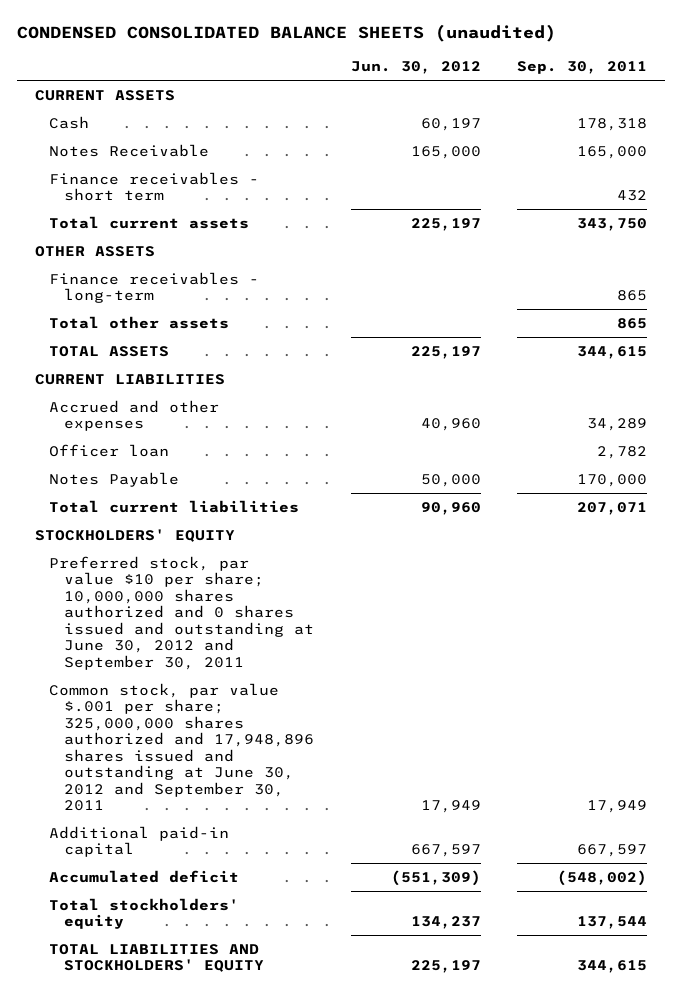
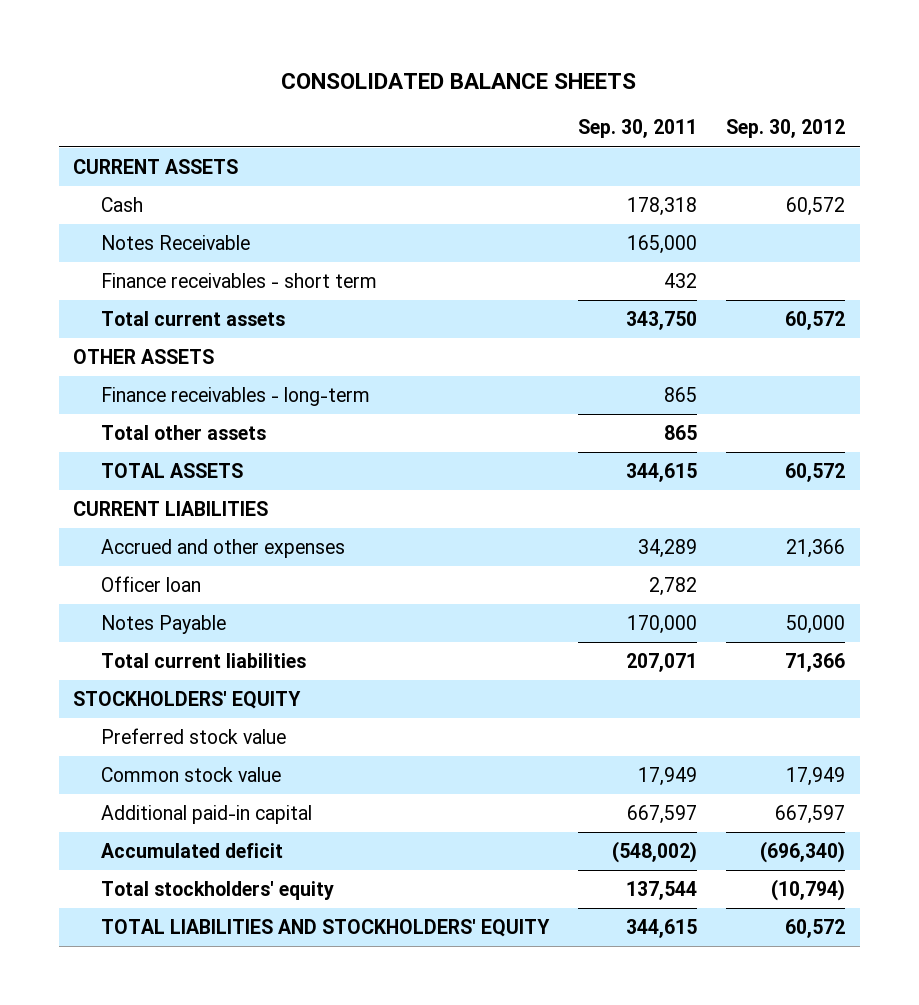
[16,24,556,43] CONDENSED CONSOLIDATED BALANCE SHEETS (unaudited) -> [281,72,637,89] CONSOLIDATED BALANCE SHEETS
[350,61,481,75] Jun. 30, 2012 -> none
none -> [726,119,846,139] Sep. 30, 2012
[49,555,315,670] Preferred stock, par value $10 per share; 10,000,000 shares authorized and 0 shares issued and outstanding at June 30, 2012 and September 30, 2011 -> [100,728,286,745] Preferred stock value
[49,682,315,812] Common stock, par value $.001 per share; 325,000,000 shares authorized and 17,948,896 shares issued and outstanding at June 30, 2012 and September 30, 2011 -> [100,767,281,783] Common stock value

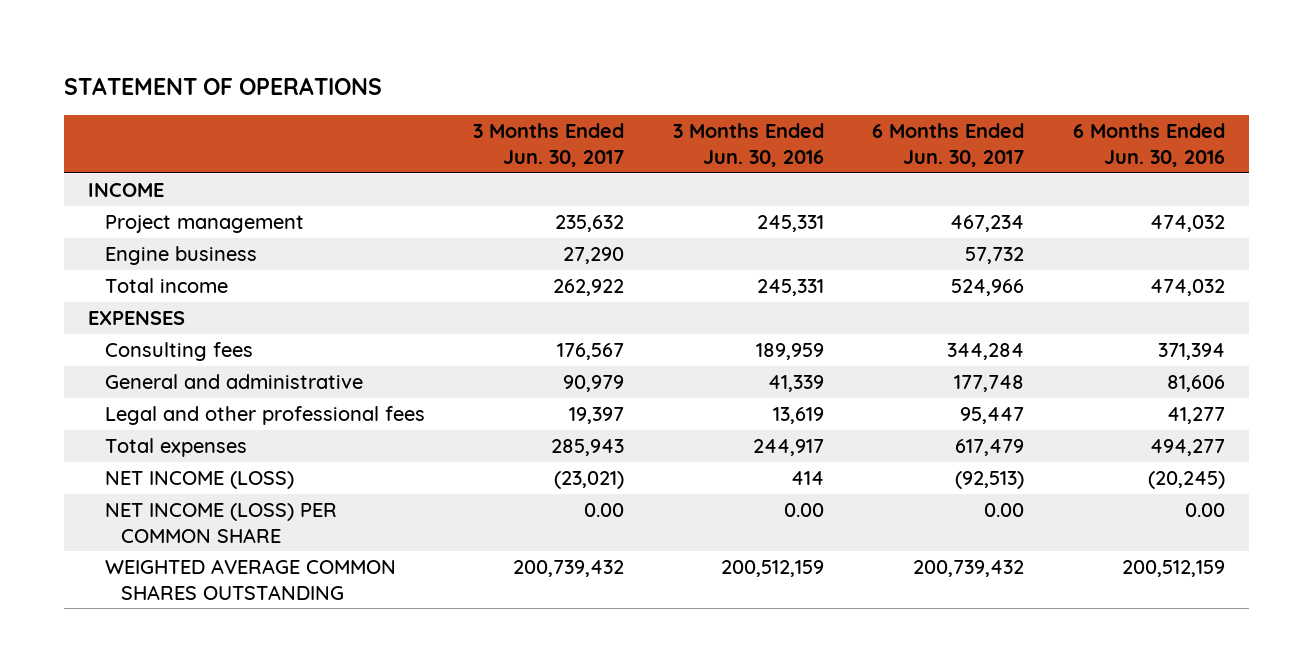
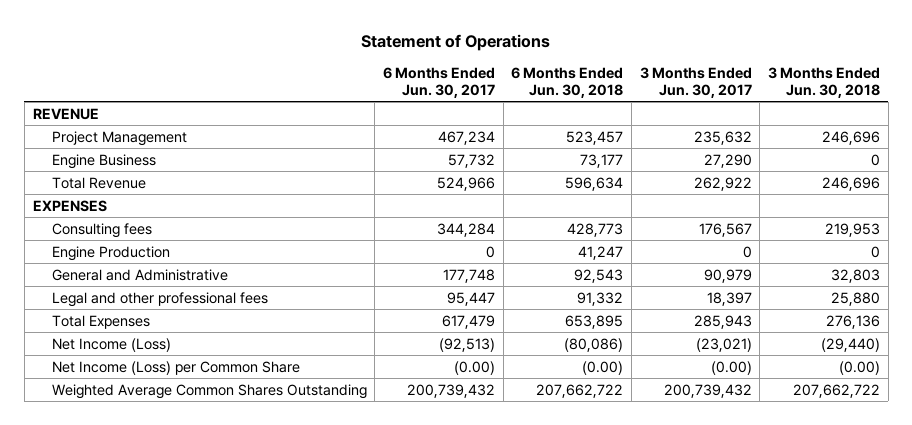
[64,77,383,96] STATEMENT OF OPERATIONS -> [361,33,551,51] Statement of Operations
[672,123,824,167] 3 Months Ended Jun. 30, 2016 -> none
[1072,123,1225,167] 6 Months Ended Jun. 30, 2016 -> none
none -> [511,66,624,99] 6 Months Ended Jun. 30, 2018
none -> [767,66,880,99] 3 Months Ended Jun. 30, 2018
[88,182,165,197] INCOME -> [32,107,99,120] REVENUE
[104,214,304,233] Project management -> [51,130,187,146] Project Management
[104,245,257,265] Engine business -> [51,153,156,169] Engine Business
[104,277,228,293] Total income -> [51,176,146,189] Total Revenue
none -> [51,245,170,261] Engine Production
[104,373,363,389] General and administrative -> [51,268,228,281] General and Administrative
[569,406,625,424] 19,397 -> [706,291,752,306] 18,397
[104,437,247,457] Total expenses -> [51,314,150,329] Total Expenses
[104,470,294,489] NET INCOME (LOSS) -> [51,337,171,352] Net Income (Loss)
[104,502,337,543] NET INCOME (LOSS) PER COMMON SHARE -> [51,360,300,375] Net Income (Loss) per Common Share
[584,502,625,517] 0.00 -> [710,360,752,375] (0.00)
[984,502,1025,517] 0.00 -> [453,360,495,375] (0.00)
[104,558,396,600] WEIGHTED AVERAGE COMMON SHARES OUTSTANDING -> [51,383,367,399] Weighted Average Common Shares Outstanding

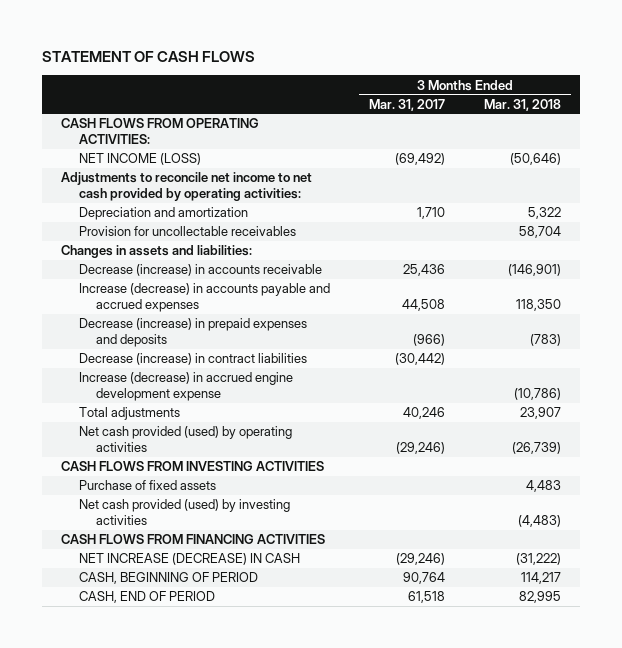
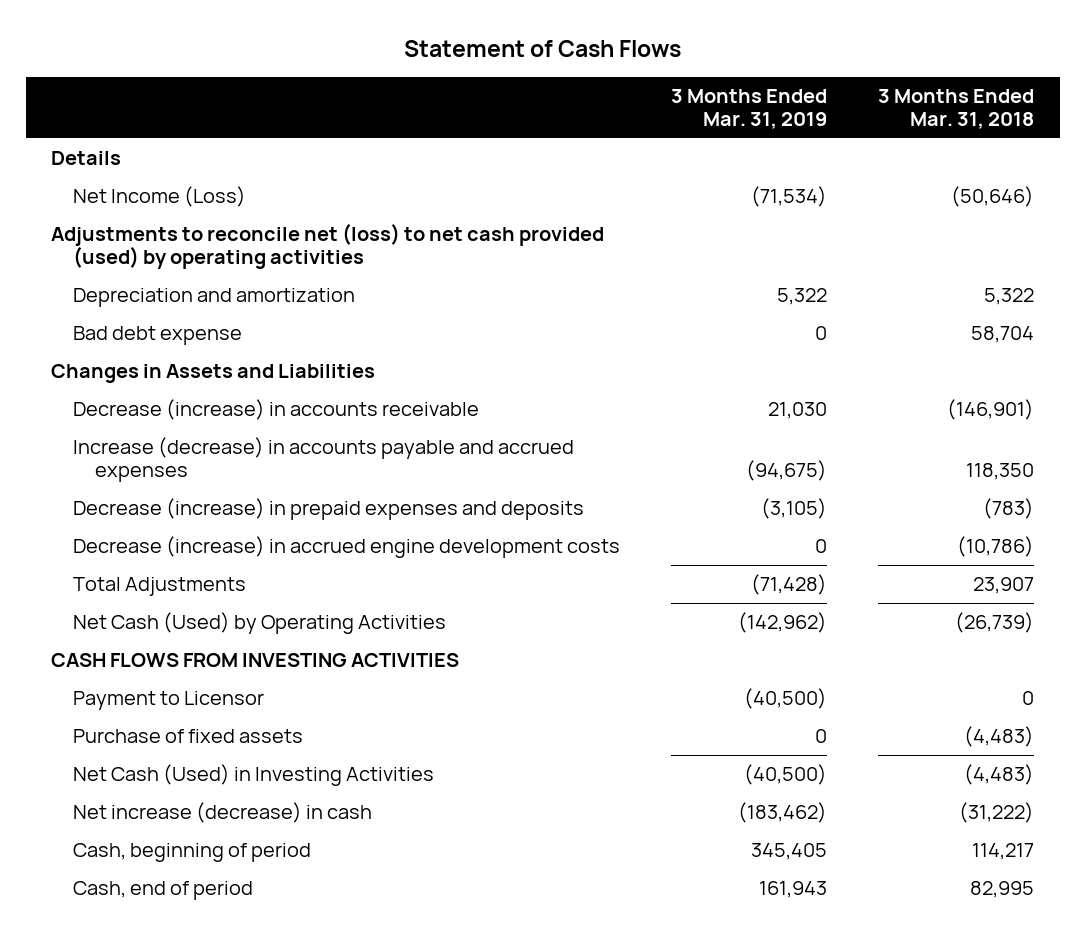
[41,51,255,63] STATEMENT OF CASH FLOWS -> [403,39,681,57] Statement of Cash Flows
[368,98,445,111] Mar. 31, 2017 -> none
none -> [671,88,828,129] 3 Months Ended Mar. 31, 2019
[61,118,260,145] CASH FLOWS FROM OPERATING ACTIVITIES: -> none
none -> [51,151,122,166] Details
[78,153,201,166] NET INCOME (LOSS) -> [72,186,246,208] Net Income (Loss)
[61,172,313,202] Adjustments to reconcile net income to net cash provided by operating activities: -> [51,223,605,270] Adjustments to reconcile net (loss) to net cash provided (used) by operating activities
[78,226,296,237] Provision for uncollectable receivables -> [72,326,242,346] Bad debt expense
[61,245,253,259] Changes in assets and liabilities: -> [51,364,376,384] Changes in Assets and Liabilities
[78,353,307,366] Decrease (increase) in contract liabilities -> none
[78,372,293,402] Increase (decrease) in accrued engine development expense -> [72,536,620,559] Decrease (increase) in accrued engine development costs
[78,407,180,421] Total adjustments -> [72,577,246,597] Total Adjustments
[78,426,292,453] Net cash provided (used) by operating activities -> [72,612,446,635] Net Cash (Used) by Operating Activities
[61,534,326,545] CASH FLOWS FROM FINANCING ACTIVITIES -> none
none -> [72,691,264,711] Payment to Licensor
[525,480,561,493] 4,483 -> [964,726,1035,748] (4,483)
[78,499,290,526] Net cash provided (used) by investing activities -> [72,764,434,787] Net Cash (Used) in Investing Activities
[78,553,300,566] NET INCREASE (DECREASE) IN CASH -> [72,802,372,824] Net increase (decrease) in cash
[78,572,258,585] CASH, BEGINNING OF PERIOD -> [72,843,311,863] Cash, beginning of period
[78,591,215,604] CASH, END OF PERIOD -> [72,881,253,901] Cash, end of period

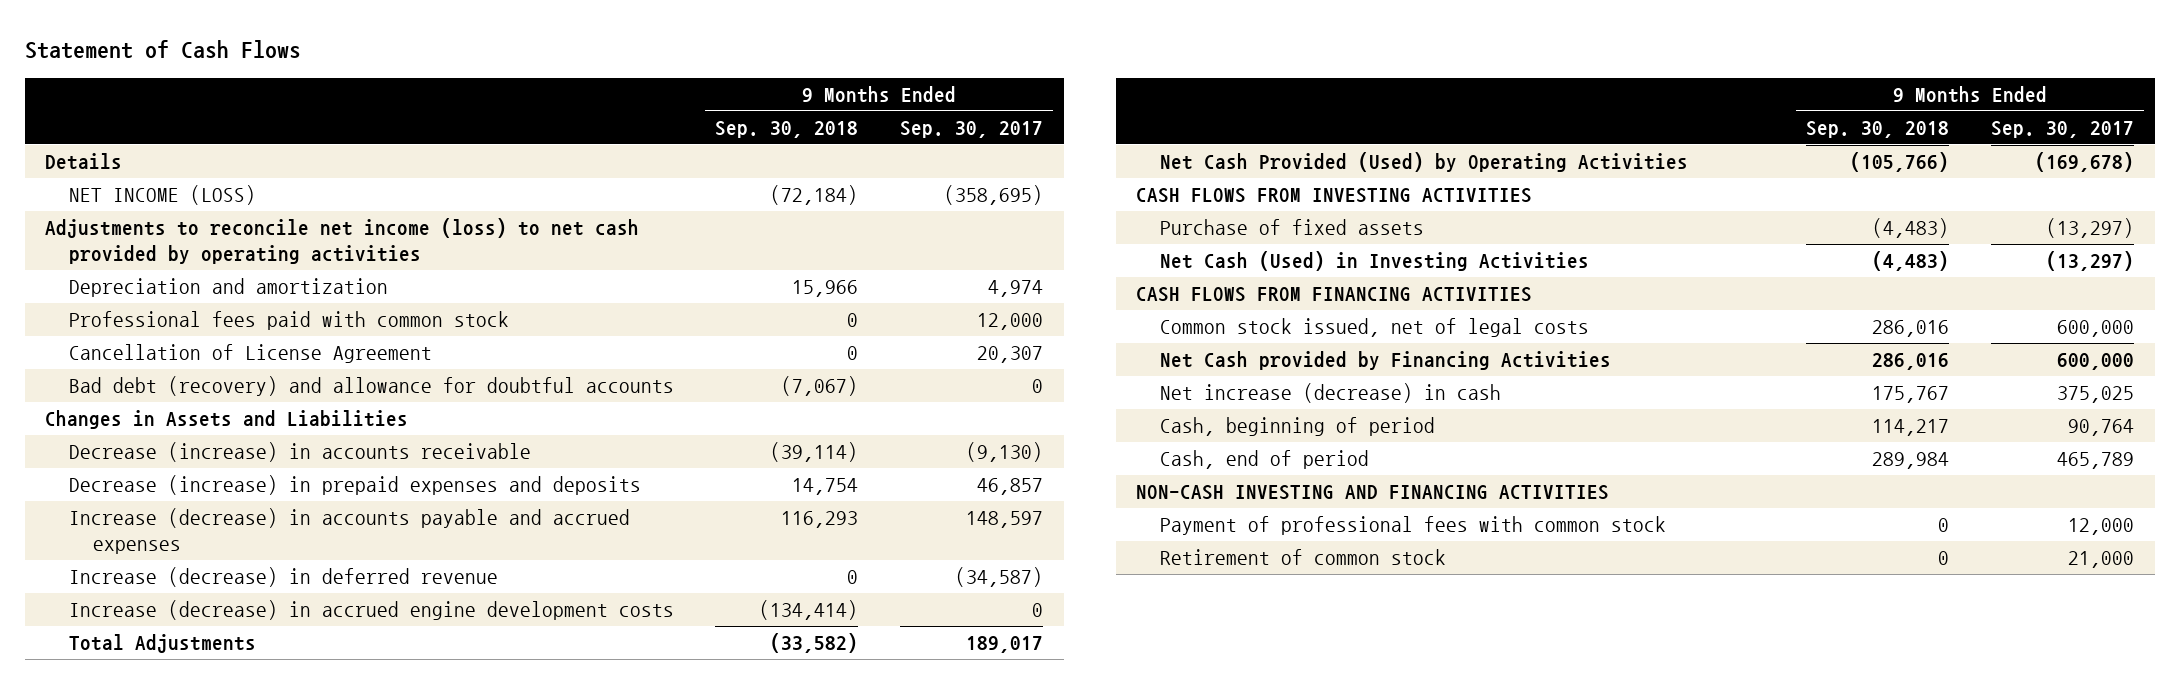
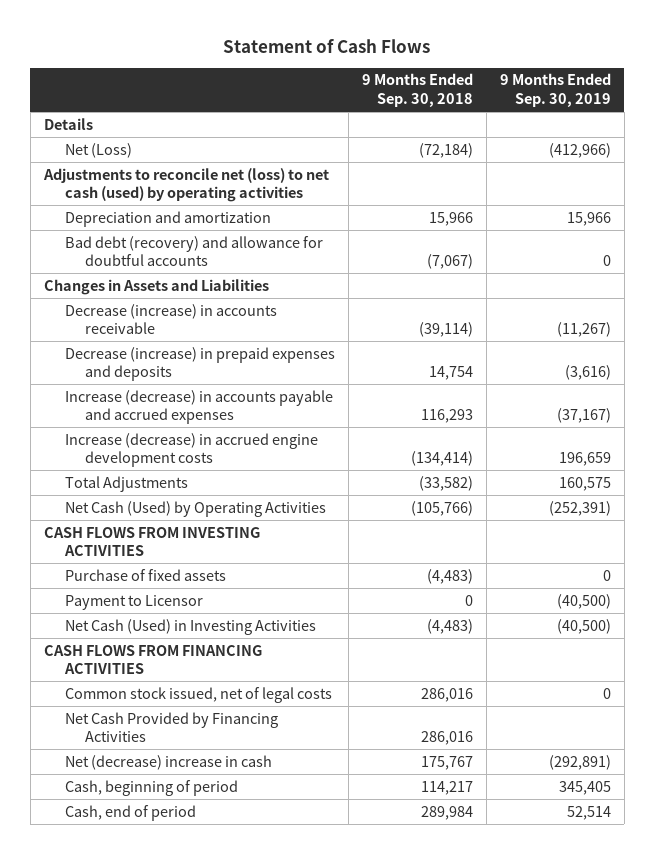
[899,120,1043,138] Sep. 30, 2017 -> none
none -> [499,73,611,107] 9 Months Ended Sep. 30, 2019
[69,185,257,206] NET INCOME (LOSS) -> [64,142,132,158] Net (Loss)
[45,218,640,264] Adjustments to reconcile net income (loss) to net cash provided by operating activities -> [42,167,329,203] Adjustments to reconcile net (loss) to net cash (used) by operating activities
[69,311,510,331] Professional fees paid with common stock -> none
[69,344,433,364] Cancellation of License Agreement -> none
[69,567,499,588] Increase (decrease) in deferred revenue -> none
[1160,152,1689,173] Net Cash Provided (Used) by Operating Activities -> [64,500,326,517] Net Cash (Used) by Operating Activities
none -> [64,594,203,610] Payment to Licensor
[1160,351,1612,371] Net Cash provided by Financing Activities -> [64,711,278,743] Net Cash Provided by Financing Activities
[1160,383,1502,404] Net increase (decrease) in cash -> [64,754,272,770] Net (decrease) increase in cash
[1136,485,1610,501] NON-CASH INVESTING AND FINANCING ACTIVITIES -> none
[1160,516,1667,536] Payment of professional fees with common stock -> none
[1160,549,1447,566] Retirement of common stock -> none

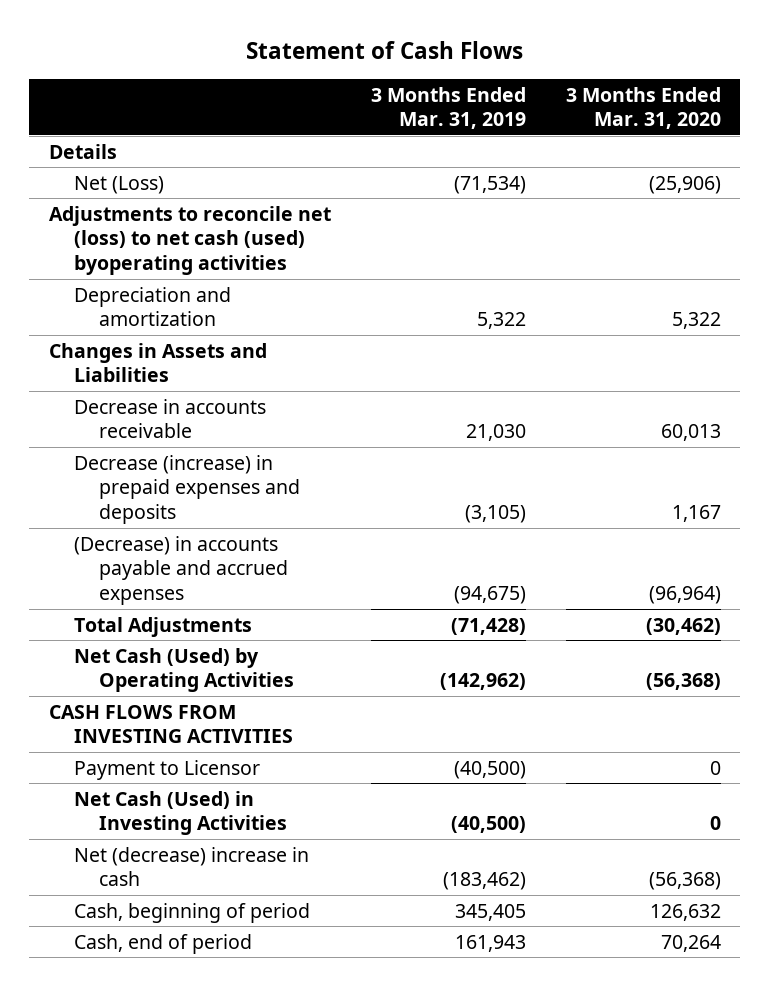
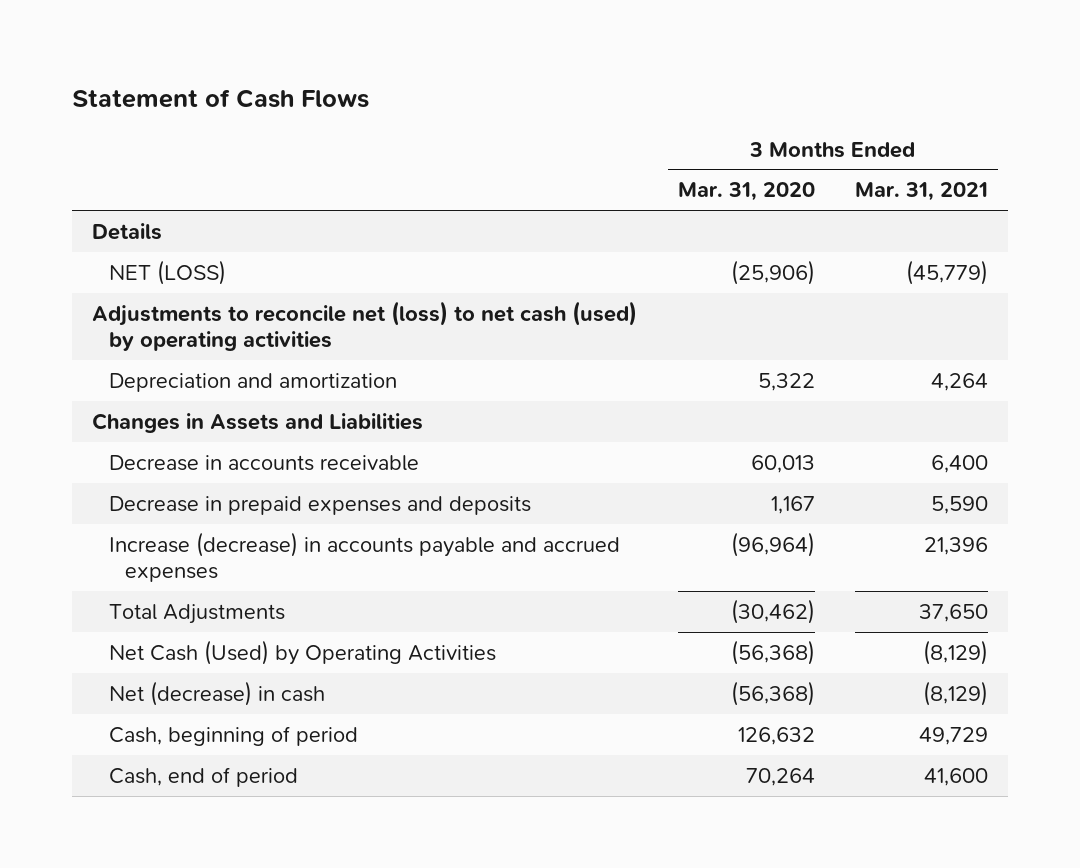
[370,86,526,130] 3 Months Ended Mar. 31, 2019 -> none
none -> [854,182,988,202] Mar. 31, 2021
[73,175,164,194] Net (Loss) -> [108,259,226,285] NET (LOSS)
[49,205,332,276] Adjustments to reconcile net (loss) to net cash (used) byoperating activities -> [92,300,638,351] Adjustments to reconcile net (loss) to net cash (used) by operating activities
[73,454,300,525] Decrease (increase) in prepaid expenses and deposits -> [108,495,531,515] Decrease in prepaid expenses and deposits
[73,535,288,606] (Decrease) in accounts payable and accrued expenses -> [108,531,620,582] Increase (decrease) in accounts payable and accrued expenses
[49,704,293,744] CASH FLOWS FROM INVESTING ACTIVITIES -> none
[73,759,260,780] Payment to Licensor -> none
[73,790,287,836] Net Cash (Used) in Investing Activities -> none
[73,846,309,887] Net (decrease) increase in cash -> [108,680,325,706] Net (decrease) in cash

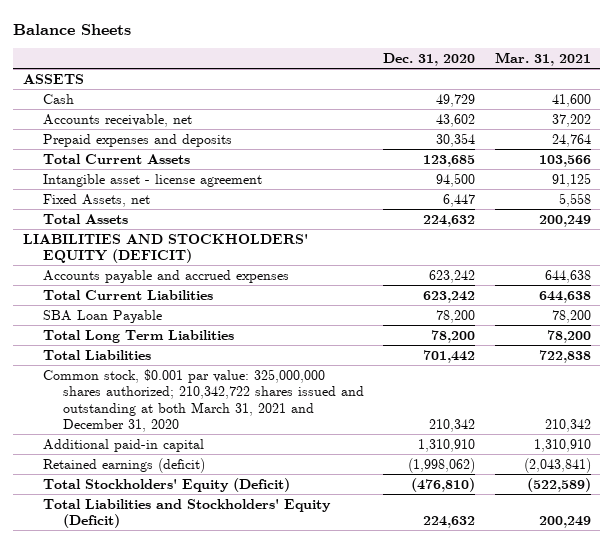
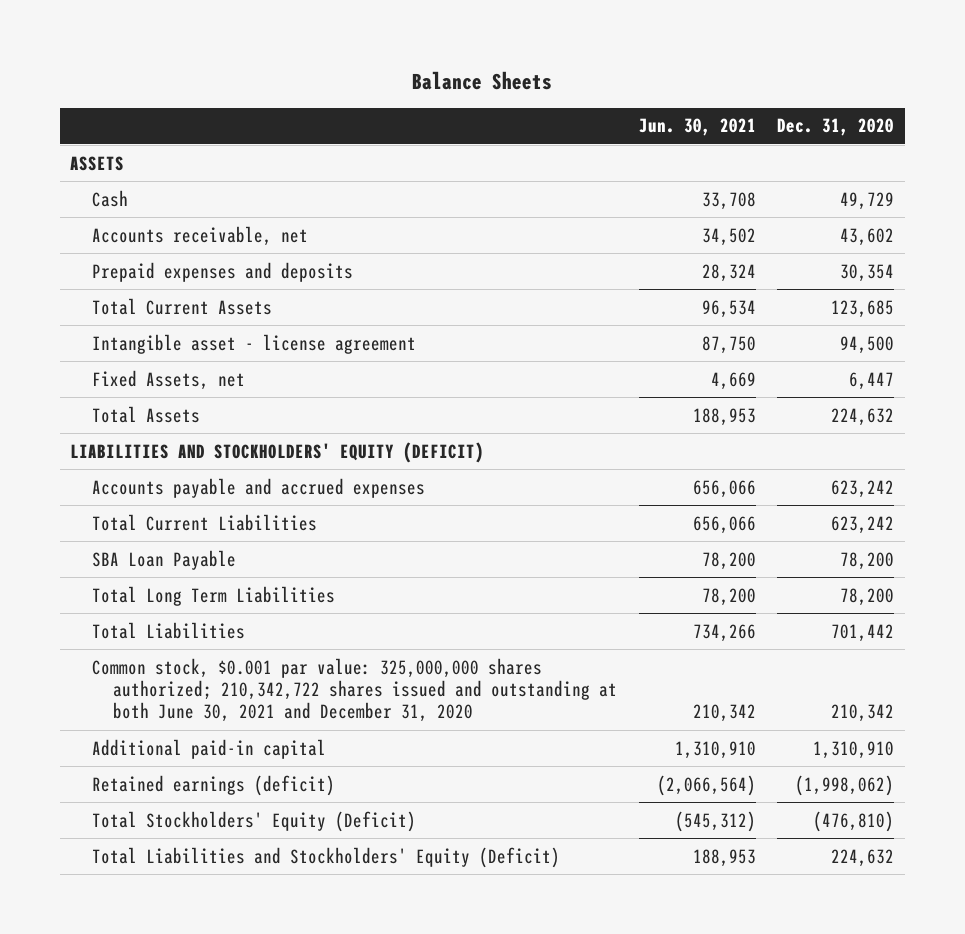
[494,52,591,67] Mar. 31, 2021 -> none
none -> [638,118,756,137] Jun. 30, 2021
[42,368,364,433] Common stock, $0.001 par value: 325,000,000 shares authorized; 210,342,722 shares issued and outstanding at both March 31, 2021 and December 31, 2020 -> [91,657,618,723] Common stock, $0.001 par value: 325,000,000 shares authorized; 210,342,722 shares issued and outstanding at both June 30, 2021 and December 31, 2020

